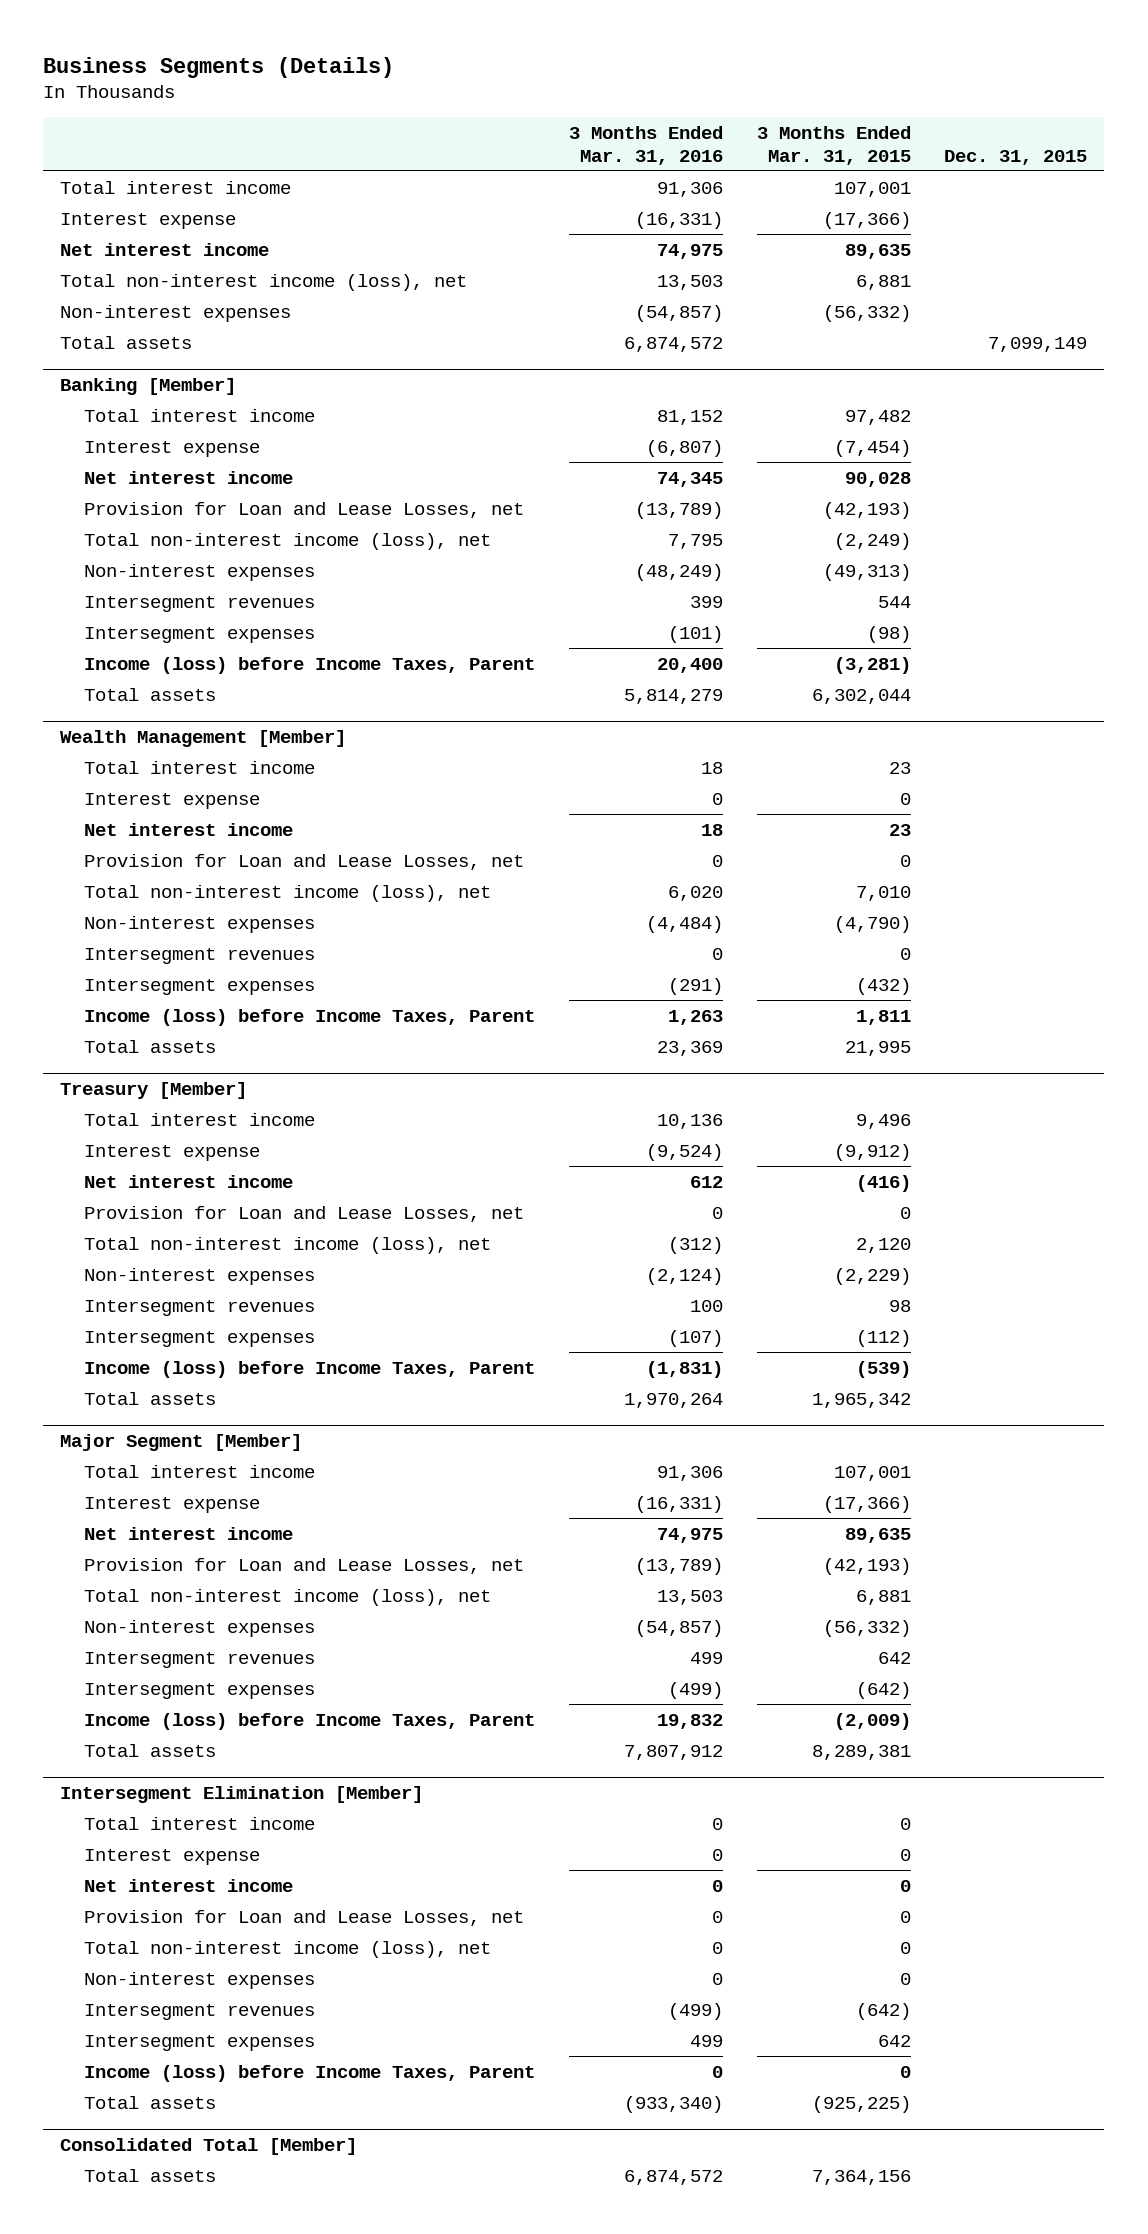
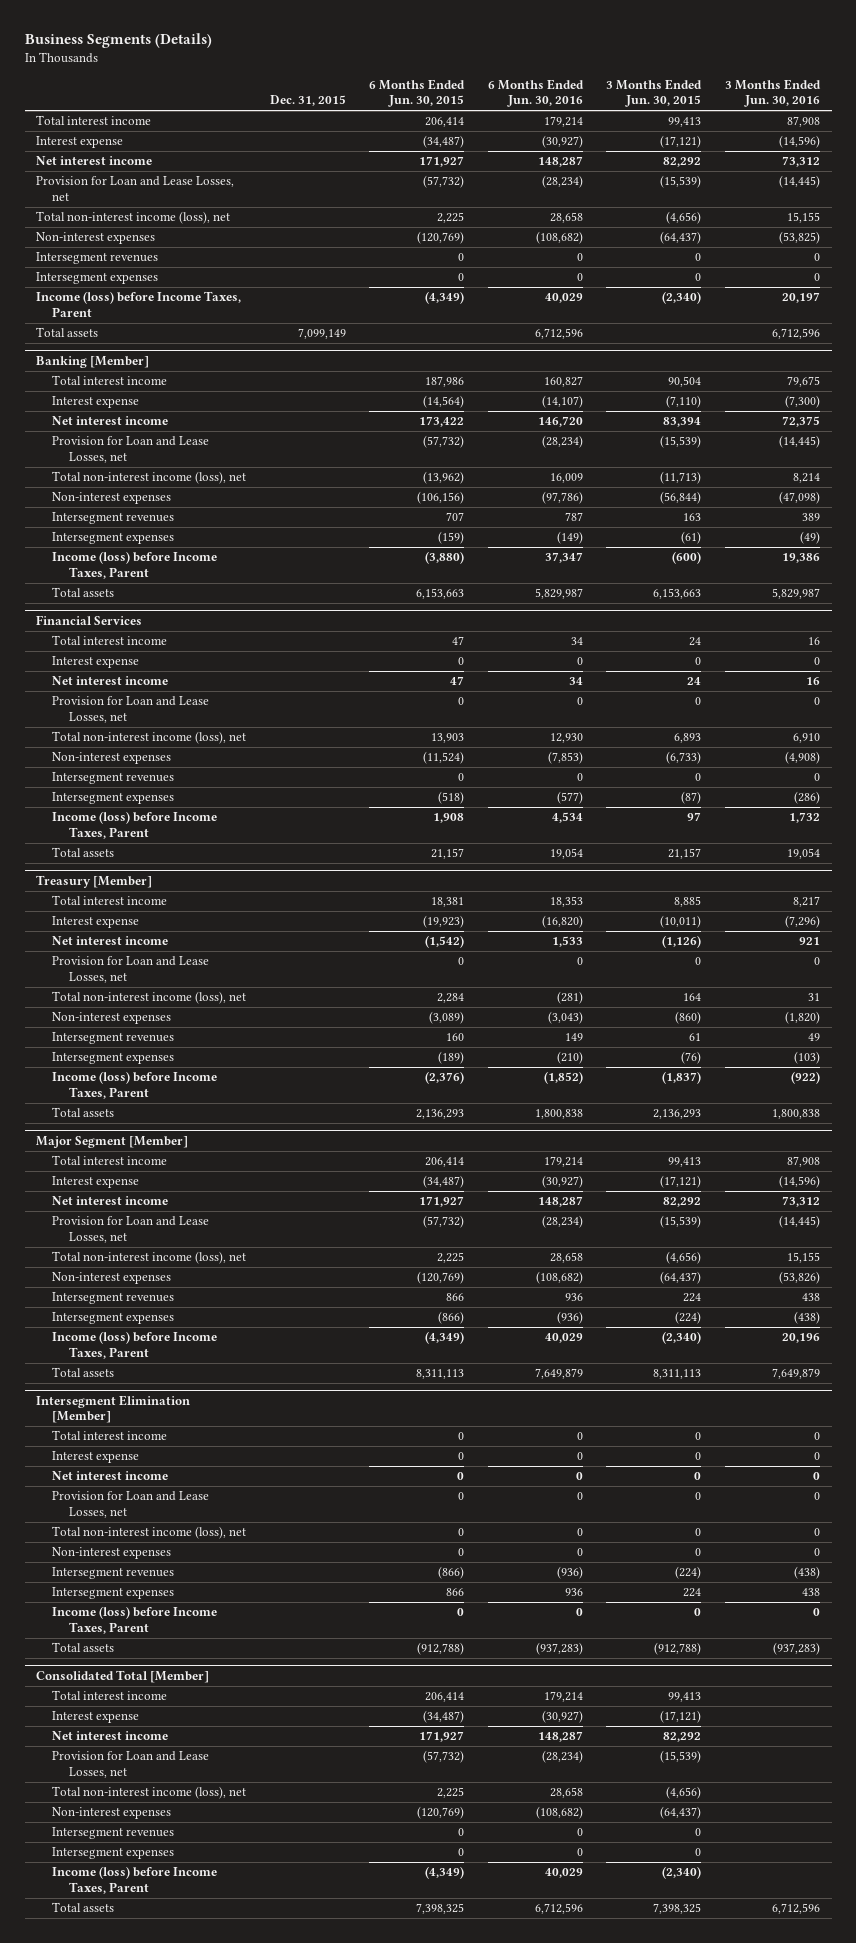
[568,125,723,165] 3 Months Ended Mar. 31, 2016 -> none
[756,125,911,165] 3 Months Ended Mar. 31, 2015 -> none
none -> [369,78,466,108] 6 Months Ended Jun. 30, 2015
none -> [487,78,584,108] 6 Months Ended Jun. 30, 2016
none -> [606,78,703,108] 3 Months Ended Jun. 30, 2015
none -> [724,78,821,108] 3 Months Ended Jun. 30, 2016
none -> [36,176,235,201] Provision for Loan and Lease Losses, net
none -> [36,252,159,265] Intersegment revenues
none -> [36,272,159,285] Intersegment expenses
none -> [36,291,242,317] Income (loss) before Income Taxes, Parent
[60,729,347,747] Wealth Management [Member] -> [36,615,143,626] Financial Services
none -> [52,1690,168,1701] Total interest income
none -> [52,1711,140,1724] Interest expense
none -> [52,1731,169,1741] Net interest income
none -> [52,1751,210,1778] Provision for Loan and Lease Losses, net
none -> [52,1786,247,1800] Total non-interest income (loss), net
none -> [52,1807,172,1820] Non-interest expenses
none -> [52,1827,175,1840] Intersegment revenues
none -> [52,1847,175,1860] Intersegment expenses
none -> [52,1866,218,1894] Income (loss) before Income Taxes, Parent

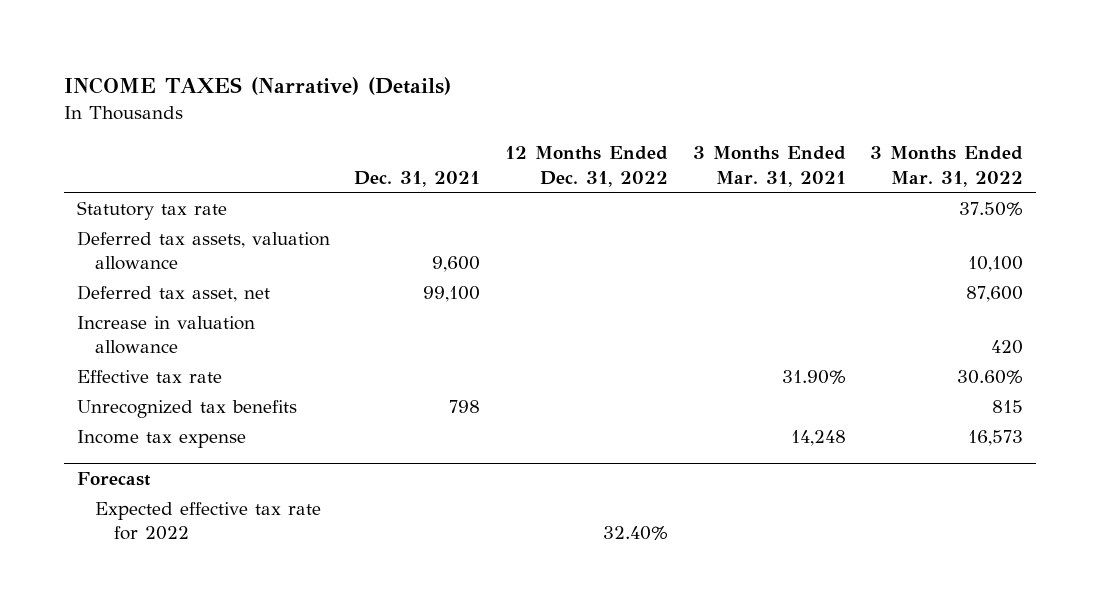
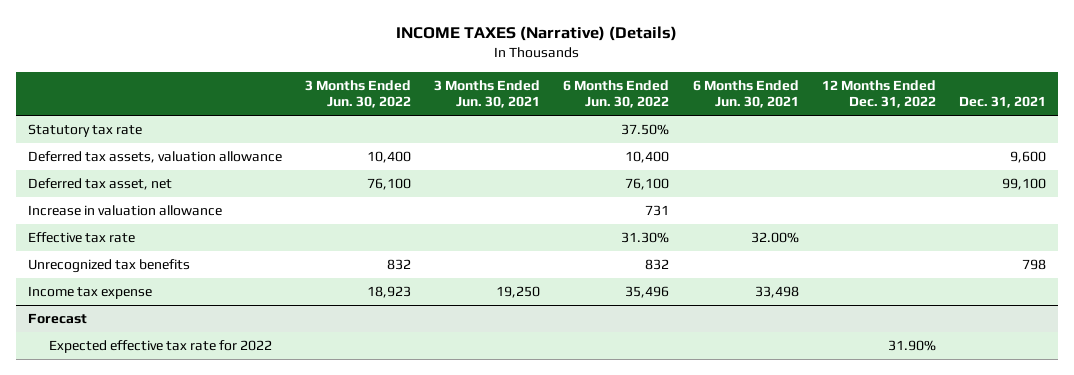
[692,146,846,187] 3 Months Ended Mar. 31, 2021 -> none
[870,146,1024,187] 3 Months Ended Mar. 31, 2022 -> none
none -> [304,79,411,109] 3 Months Ended Jun. 30, 2022
none -> [434,79,541,109] 3 Months Ended Jun. 30, 2021
none -> [563,79,670,109] 6 Months Ended Jun. 30, 2022
none -> [692,79,799,109] 6 Months Ended Jun. 30, 2021
[602,525,668,540] 32.40% -> [887,339,936,351] 31.90%

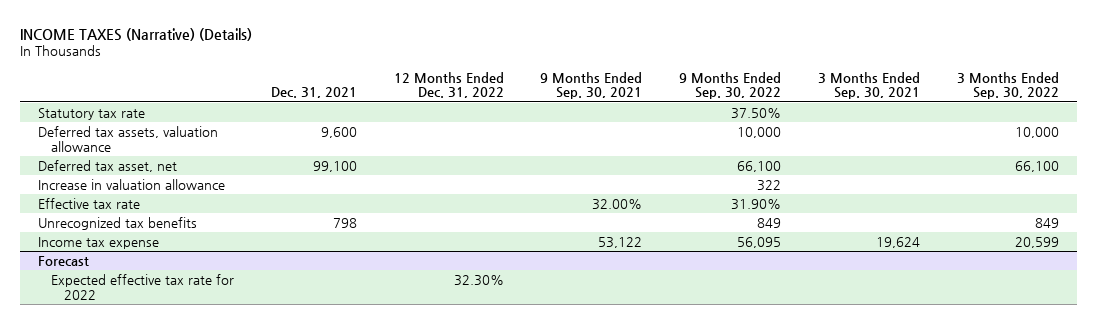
[304,79,411,109] 3 Months Ended Jun. 30, 2022 -> none
[434,79,541,109] 3 Months Ended Jun. 30, 2021 -> none
[563,79,670,109] 6 Months Ended Jun. 30, 2022 -> none
[692,79,799,109] 6 Months Ended Jun. 30, 2021 -> none
none -> [540,71,643,100] 9 Months Ended Sep. 30, 2021
none -> [679,71,782,100] 9 Months Ended Sep. 30, 2022
none -> [818,71,921,100] 3 Months Ended Sep. 30, 2021
none -> [956,71,1059,100] 3 Months Ended Sep. 30, 2022
[887,339,936,351] 31.90% -> [453,274,504,286] 32.30%

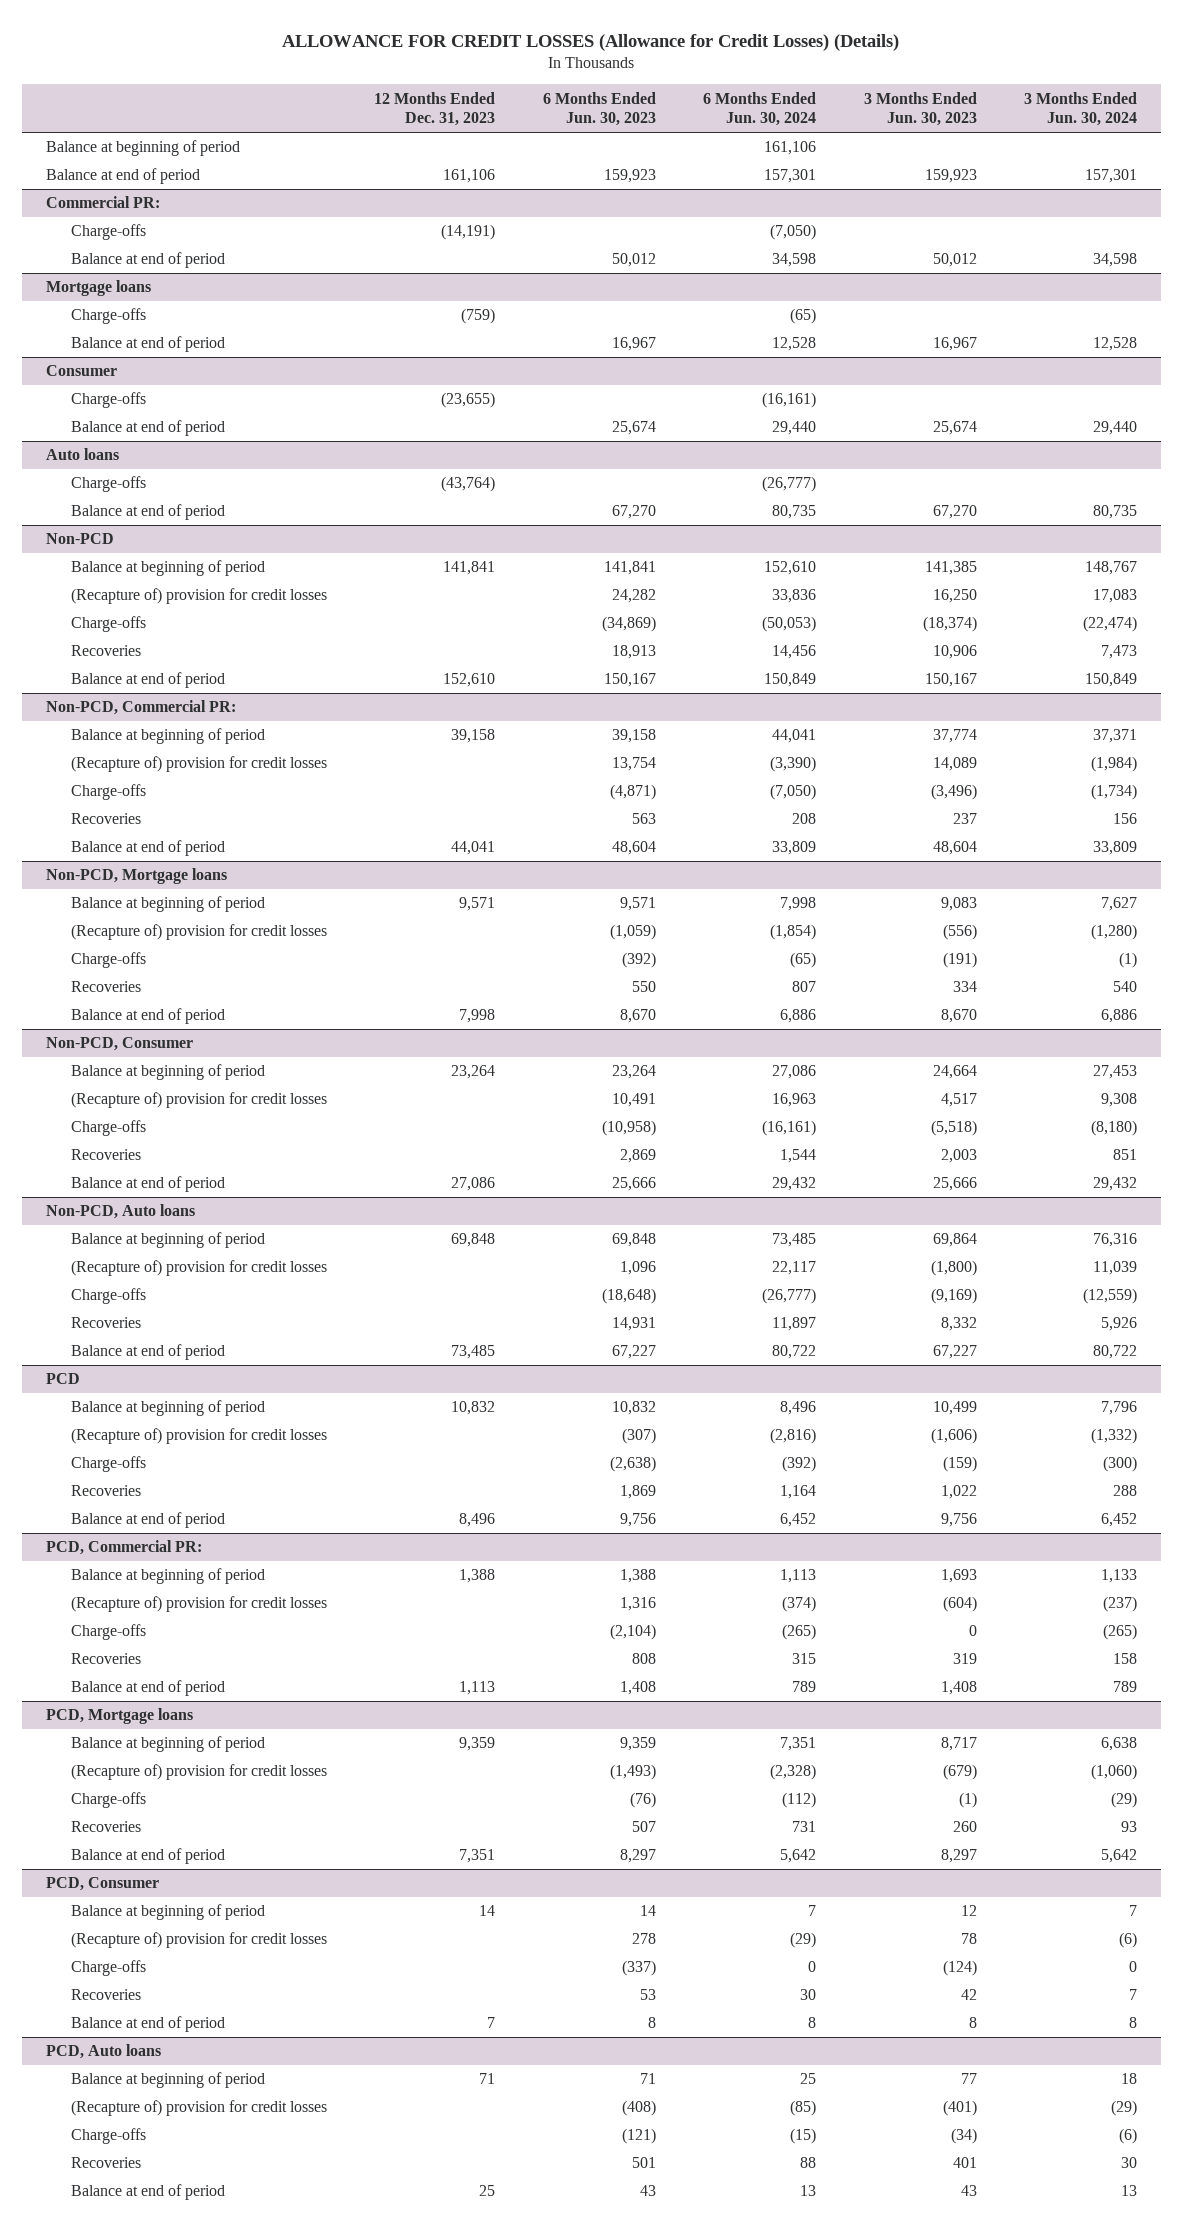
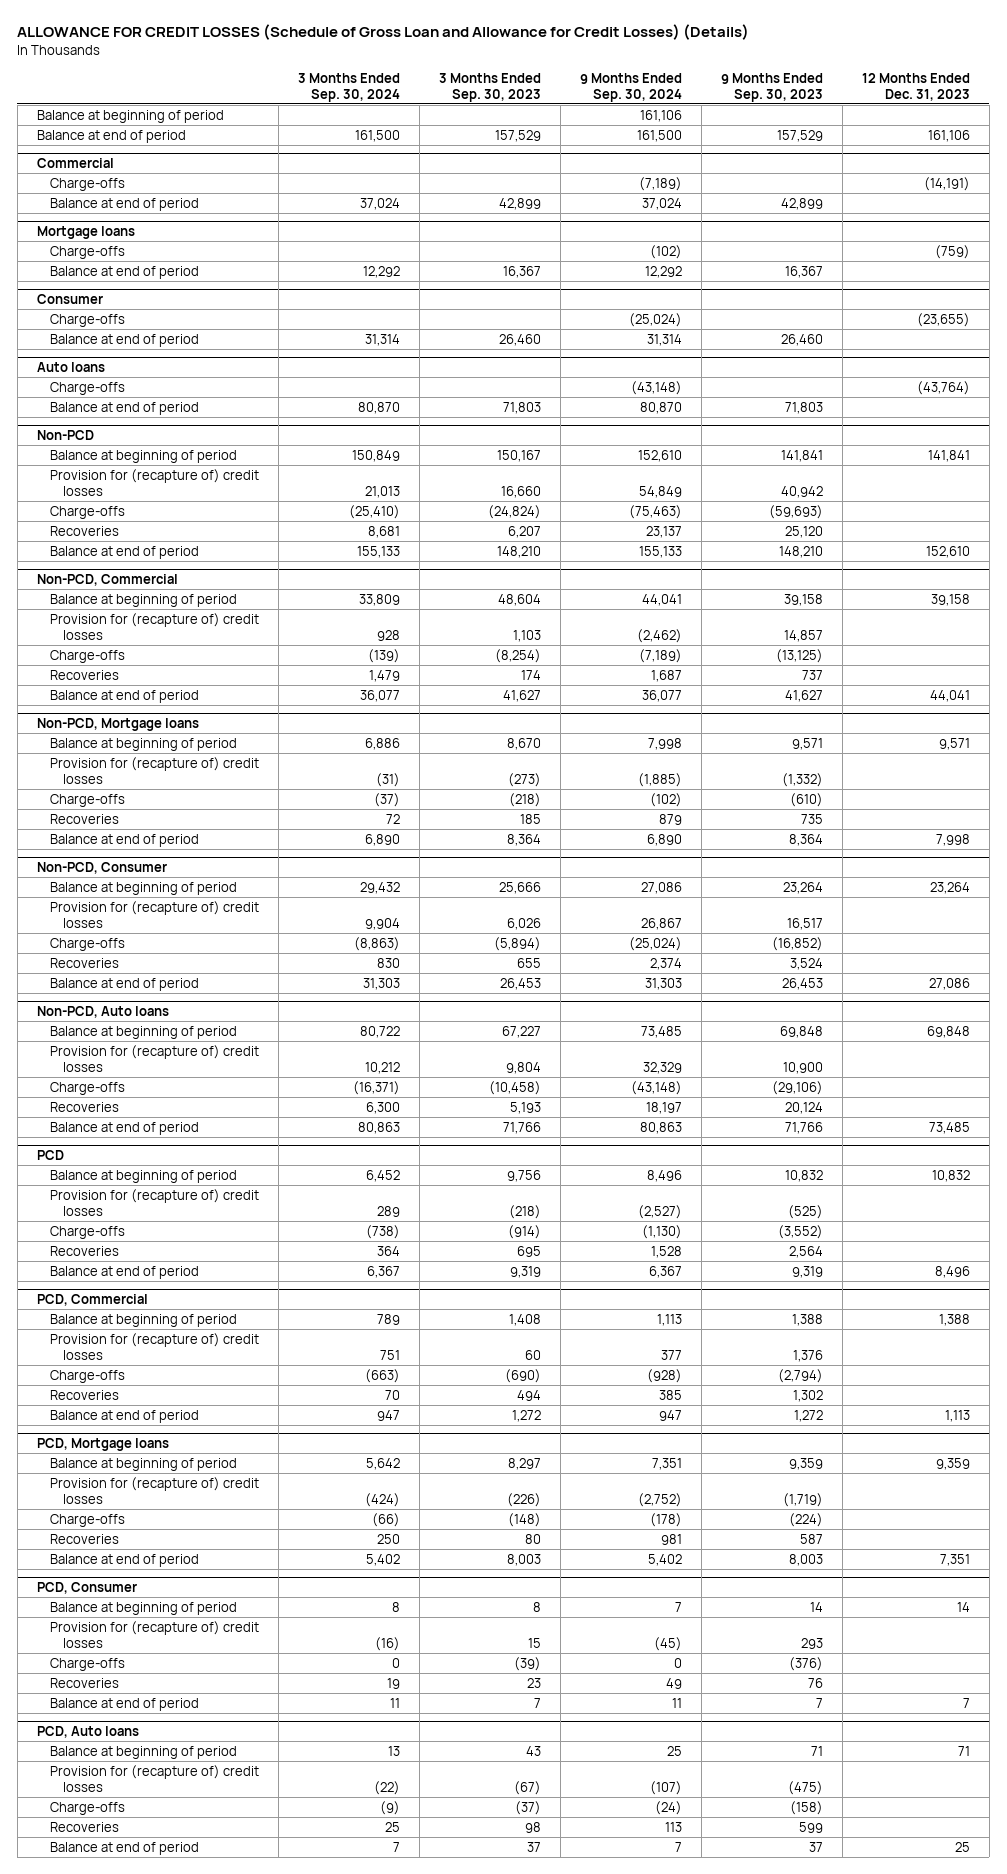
[282,33,900,51] ALLOWANCE FOR CREDIT LOSSES (Allowance for Credit Losses) (Details) -> [17,24,750,41] ALLOWANCE FOR CREDIT LOSSES (Schedule of Gross Loan and Allowance for Credit Losses) (Details)
[542,91,656,127] 6 Months Ended Jun. 30, 2023 -> none
[703,91,817,127] 6 Months Ended Jun. 30, 2024 -> none
[863,91,977,127] 3 Months Ended Jun. 30, 2023 -> none
[1024,91,1138,127] 3 Months Ended Jun. 30, 2024 -> none
none -> [297,72,400,102] 3 Months Ended Sep. 30, 2024
none -> [438,72,541,102] 3 Months Ended Sep. 30, 2023
none -> [579,72,682,102] 9 Months Ended Sep. 30, 2024
none -> [720,72,823,102] 9 Months Ended Sep. 30, 2023
[45,196,160,209] Commercial PR: -> [36,157,114,168] Commercial
[70,588,327,605] (Recapture of) provision for credit losses -> [49,468,259,496] Provision for (recapture of) credit losses
[45,700,236,716] Non-PCD, Commercial PR: -> [36,573,178,586] Non-PCD, Commercial
[70,756,327,773] (Recapture of) provision for credit losses -> [49,612,259,640] Provision for (recapture of) credit losses
[70,924,327,941] (Recapture of) provision for credit losses -> [49,756,259,784] Provision for (recapture of) credit losses
[70,1092,327,1109] (Recapture of) provision for credit losses -> [49,900,259,928] Provision for (recapture of) credit losses
[70,1260,327,1277] (Recapture of) provision for credit losses -> [49,1044,259,1072] Provision for (recapture of) credit losses
[70,1428,327,1445] (Recapture of) provision for credit losses -> [49,1188,259,1216] Provision for (recapture of) credit losses
[45,1540,202,1556] PCD, Commercial PR: -> [36,1293,148,1306] PCD, Commercial
[70,1596,327,1613] (Recapture of) provision for credit losses -> [49,1332,259,1360] Provision for (recapture of) credit losses
[70,1764,327,1781] (Recapture of) provision for credit losses -> [49,1476,259,1504] Provision for (recapture of) credit losses
[70,1932,327,1949] (Recapture of) provision for credit losses -> [49,1620,259,1648] Provision for (recapture of) credit losses
[70,2100,327,2117] (Recapture of) provision for credit losses -> [49,1764,259,1792] Provision for (recapture of) credit losses

